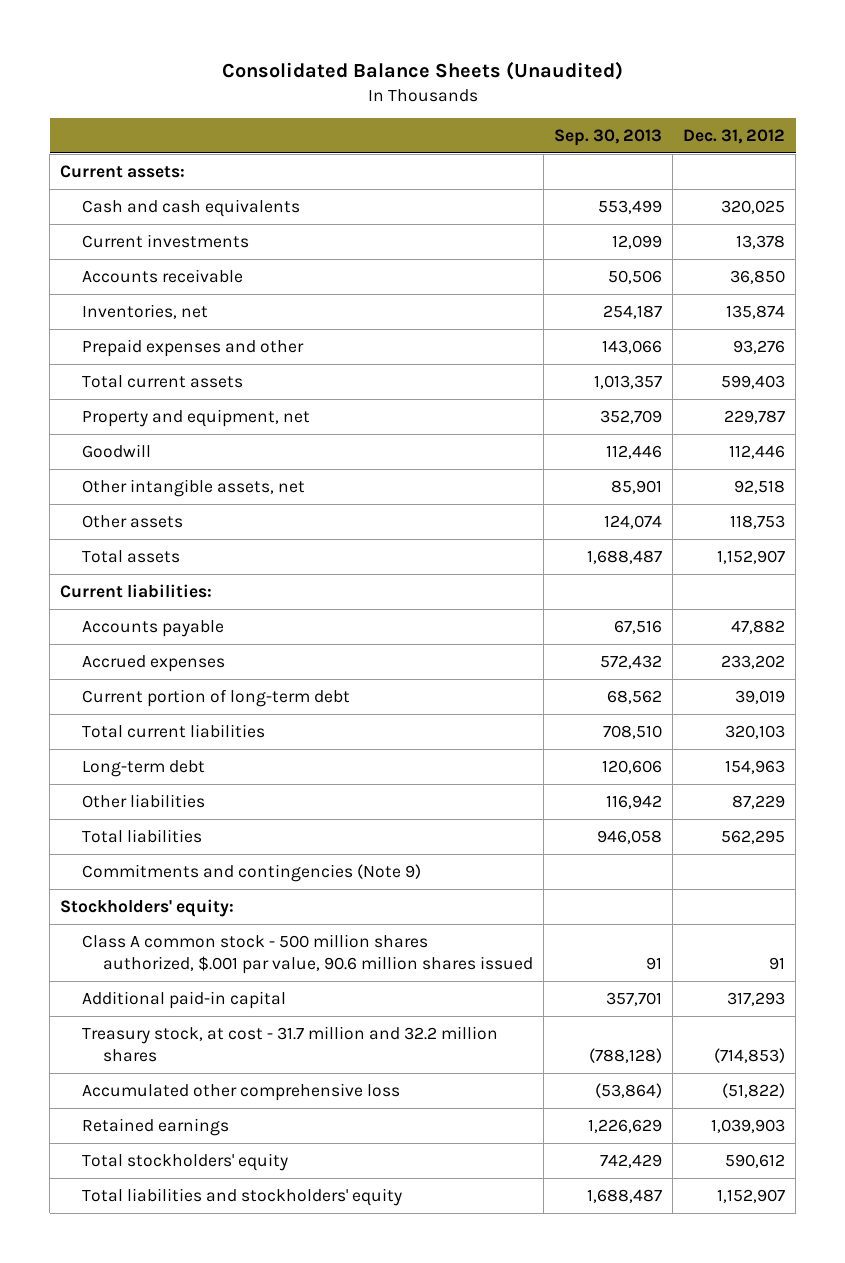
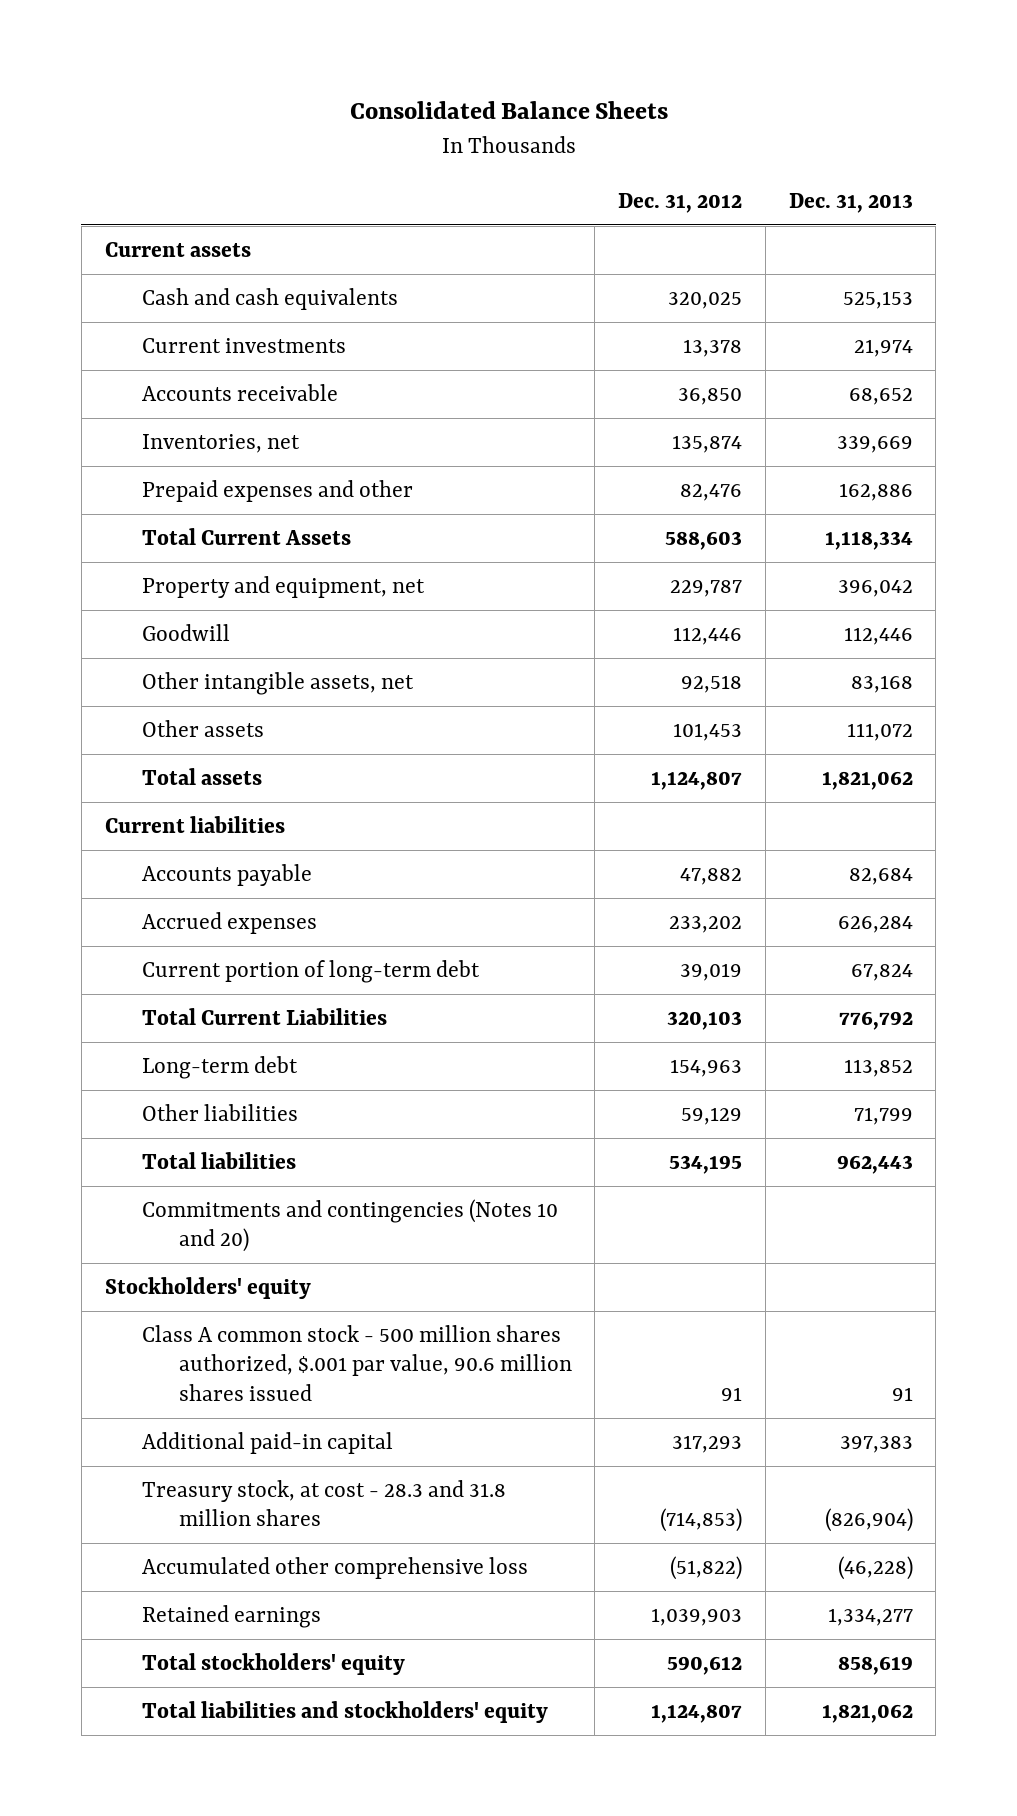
[221,60,623,80] Consolidated Balance Sheets (Unaudited) -> [349,101,668,120] Consolidated Balance Sheets
[553,128,662,146] Sep. 30, 2013 -> none
none -> [788,192,913,213] Dec. 31, 2013
[60,164,186,178] Current assets: -> [104,241,251,257] Current assets
[732,339,785,354] 93,276 -> [680,483,743,501] 82,476
[81,374,243,388] Total current assets -> [141,527,351,545] Total Current Assets
[720,374,785,389] 599,403 -> [665,530,743,550] 588,603
[729,514,785,529] 118,753 -> [673,722,743,741] 101,453
[716,549,785,564] 1,152,907 -> [651,770,743,790] 1,124,807
[60,583,213,598] Current liabilities: -> [104,815,285,833] Current liabilities
[81,723,265,738] Total current liabilities -> [141,1007,387,1025] Total Current Liabilities
[731,794,785,809] 87,229 -> [681,1106,743,1125] 59,129
[720,829,785,844] 562,295 -> [669,1154,743,1174] 534,195
[81,863,421,882] Commitments and contingencies (Note 9) -> [141,1198,558,1253] Commitments and contingencies (Notes 10 and 20)
[60,898,235,917] Stockholders' equity: -> [104,1276,311,1299] Stockholders' equity
[81,1025,498,1062] Treasury stock, at cost - 31.7 million and 32.2 million shares -> [141,1479,506,1527] Treasury stock, at cost - 28.3 and 31.8 million shares
[716,1188,785,1203] 1,152,907 -> [651,1703,743,1723] 1,124,807

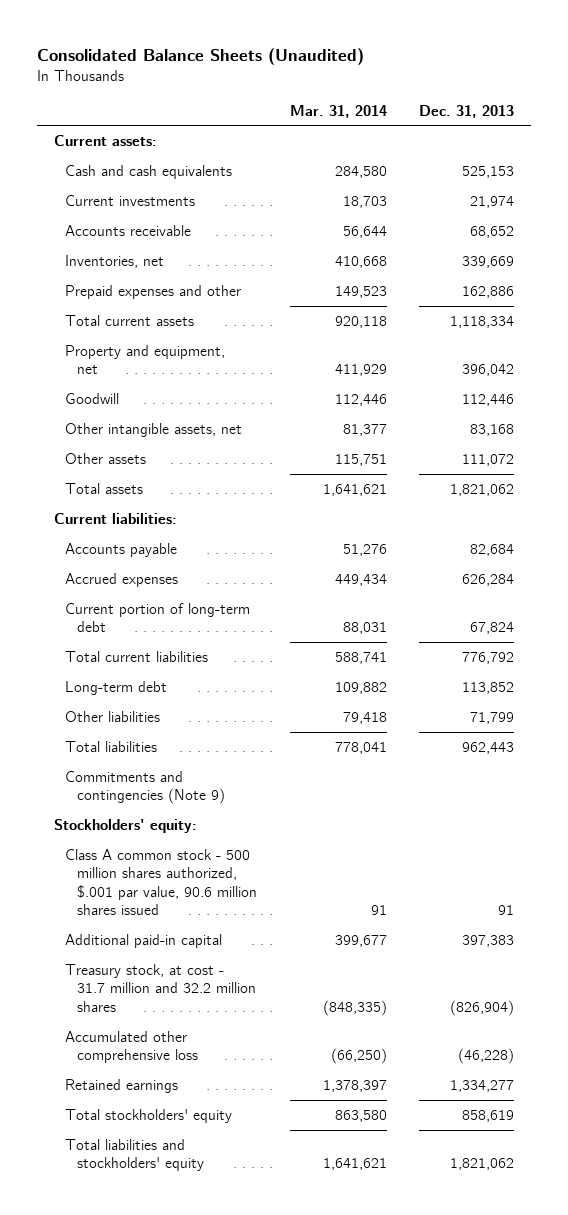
[349,101,668,120] Consolidated Balance Sheets -> [37,47,365,65] Consolidated Balance Sheets (Unaudited)
[618,192,743,213] Dec. 31, 2012 -> none
none -> [289,104,387,118] Mar. 31, 2014
[104,241,251,257] Current assets -> [53,135,157,147] Current assets:
[141,527,351,545] Total Current Assets -> [65,315,195,327] Total current assets
[104,815,285,833] Current liabilities -> [53,513,177,525] Current liabilities:
[141,1007,387,1025] Total Current Liabilities -> [65,651,209,663] Total current liabilities
[141,1198,558,1253] Commitments and contingencies (Notes 10 and 20) -> [65,771,225,805] Commitments and contingencies (Note 9)
[104,1276,311,1299] Stockholders' equity -> [53,819,197,834] Stockholders' equity:
[141,1479,506,1527] Treasury stock, at cost - 28.3 and 31.8 million shares -> [65,964,256,1012] Treasury stock, at cost - 31.7 million and 32.2 million shares

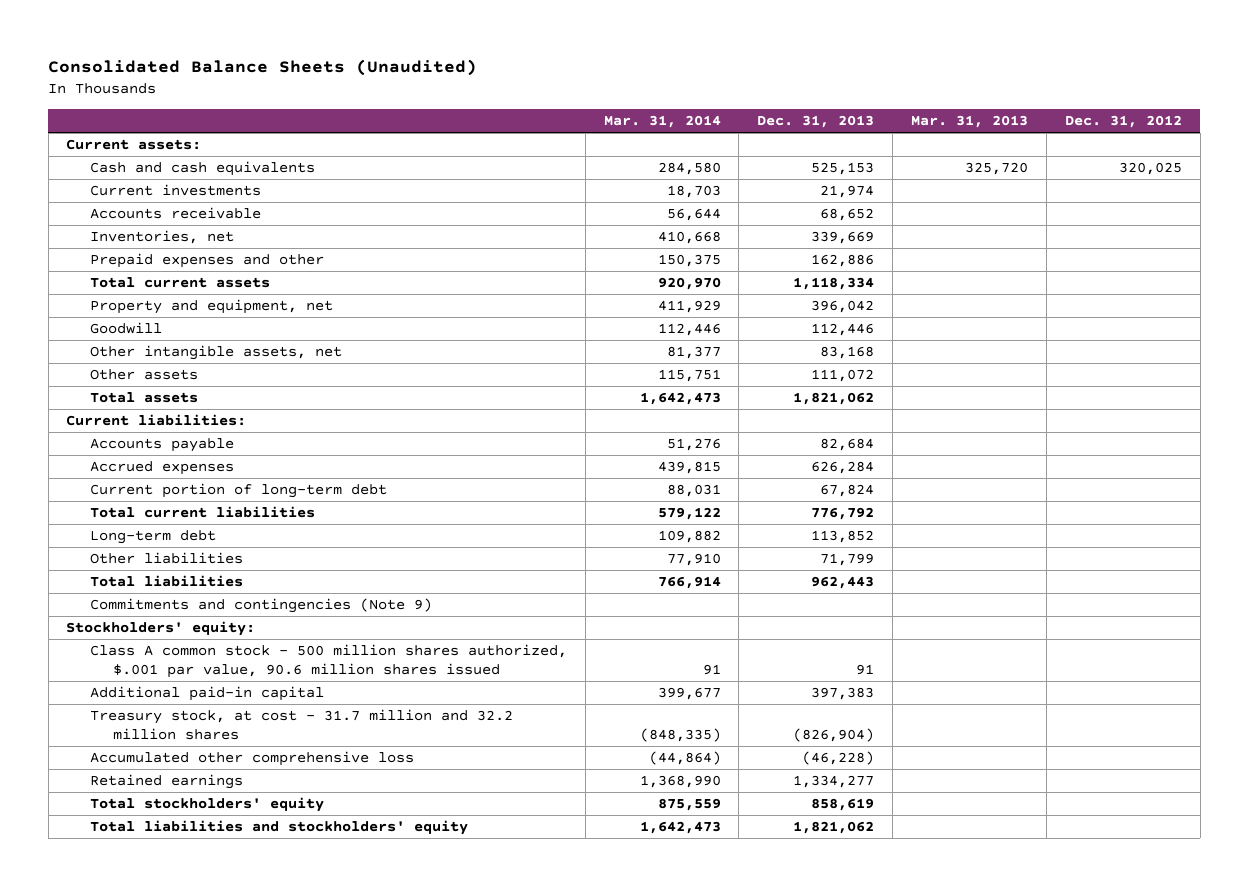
none -> [911,114,1029,128] Mar. 31, 2013
none -> [1064,114,1182,128] Dec. 31, 2012
[334,286,387,299] 149,523 -> [657,254,721,268] 150,375
[334,316,387,329] 920,118 -> [657,277,721,291] 920,970
[322,484,387,497] 1,641,621 -> [639,392,721,406] 1,642,473
[334,574,387,587] 449,434 -> [657,461,721,475] 439,815
[334,652,387,665] 588,741 -> [657,507,721,521] 579,122
[342,712,387,725] 79,418 -> [666,553,721,567] 77,910
[334,742,387,755] 778,041 -> [657,576,721,590] 766,914
[330,1048,387,1065] (66,250) -> [648,751,721,766] (44,864)
[322,1080,387,1093] 1,378,397 -> [639,775,721,789] 1,368,990
[334,1110,387,1123] 863,580 -> [657,798,721,812] 875,559
[322,1158,387,1171] 1,641,621 -> [639,821,721,835] 1,642,473

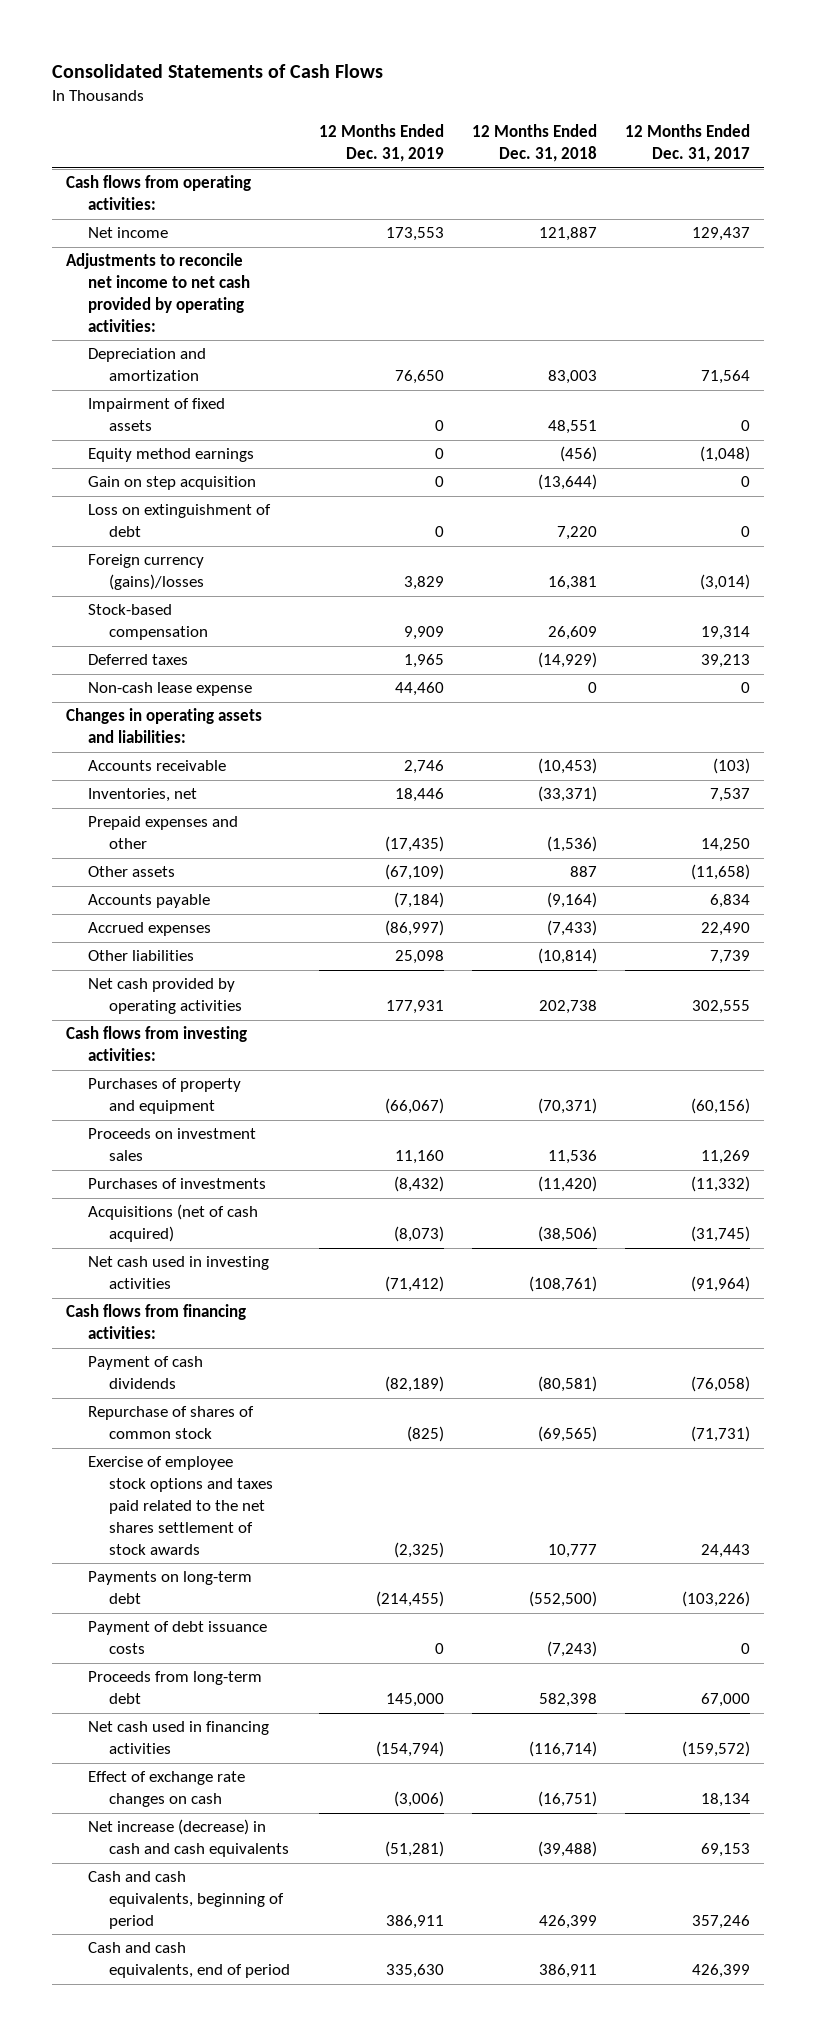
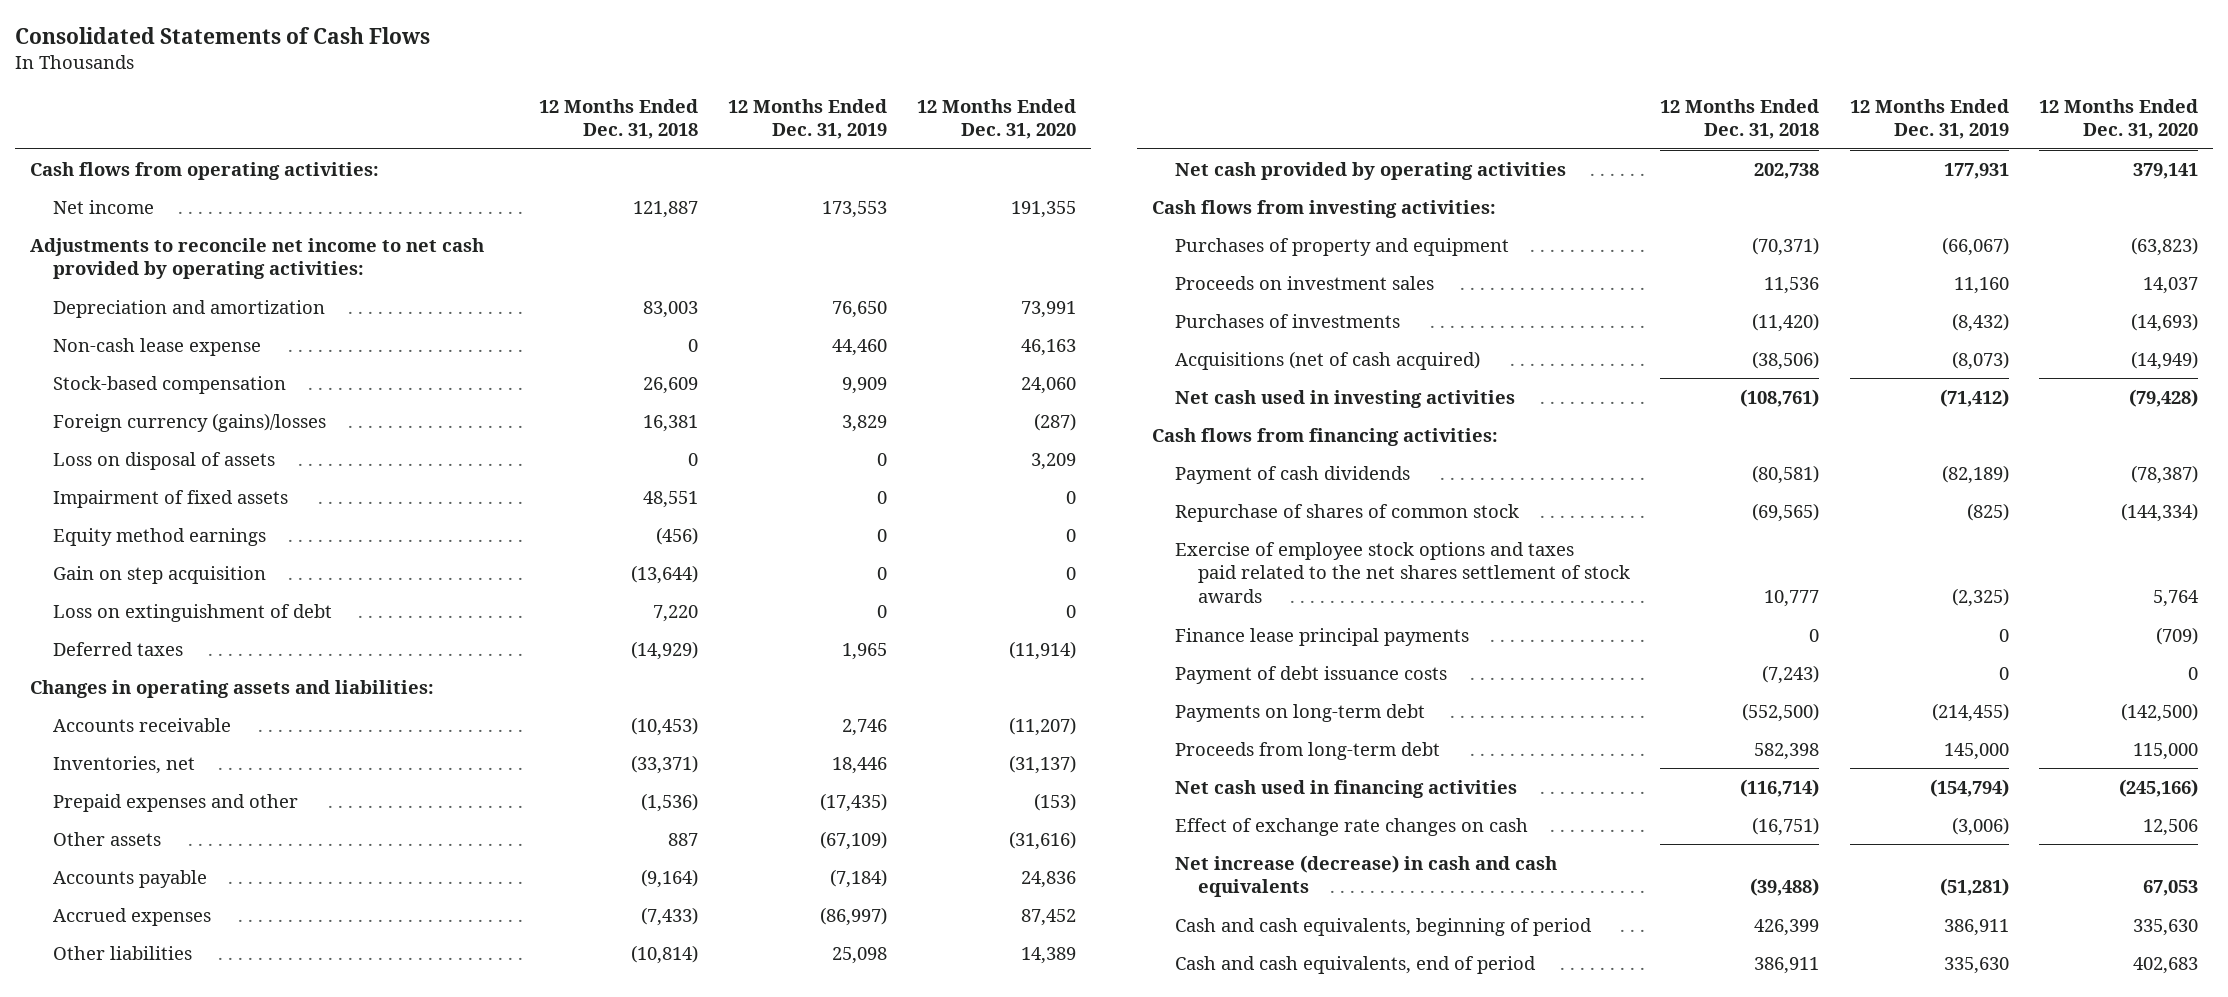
[624,124,750,163] 12 Months Ended Dec. 31, 2017 -> none
none -> [917,98,1077,140] 12 Months Ended Dec. 31, 2020
[87,682,252,697] Non-cash lease expense -> [53,337,262,356] Non-cash lease expense
[87,604,209,641] Stock-based compensation -> [53,375,287,394] Stock-based compensation
[87,554,205,591] Foreign currency (gains)/losses -> [53,412,327,432] Foreign currency (gains)/losses
none -> [53,451,276,470] Loss on disposal of assets
none -> [1175,627,1470,646] Finance lease principal payments
[87,1571,252,1605] Payments on long-term debt -> [1175,703,1426,722] Payments on long-term debt

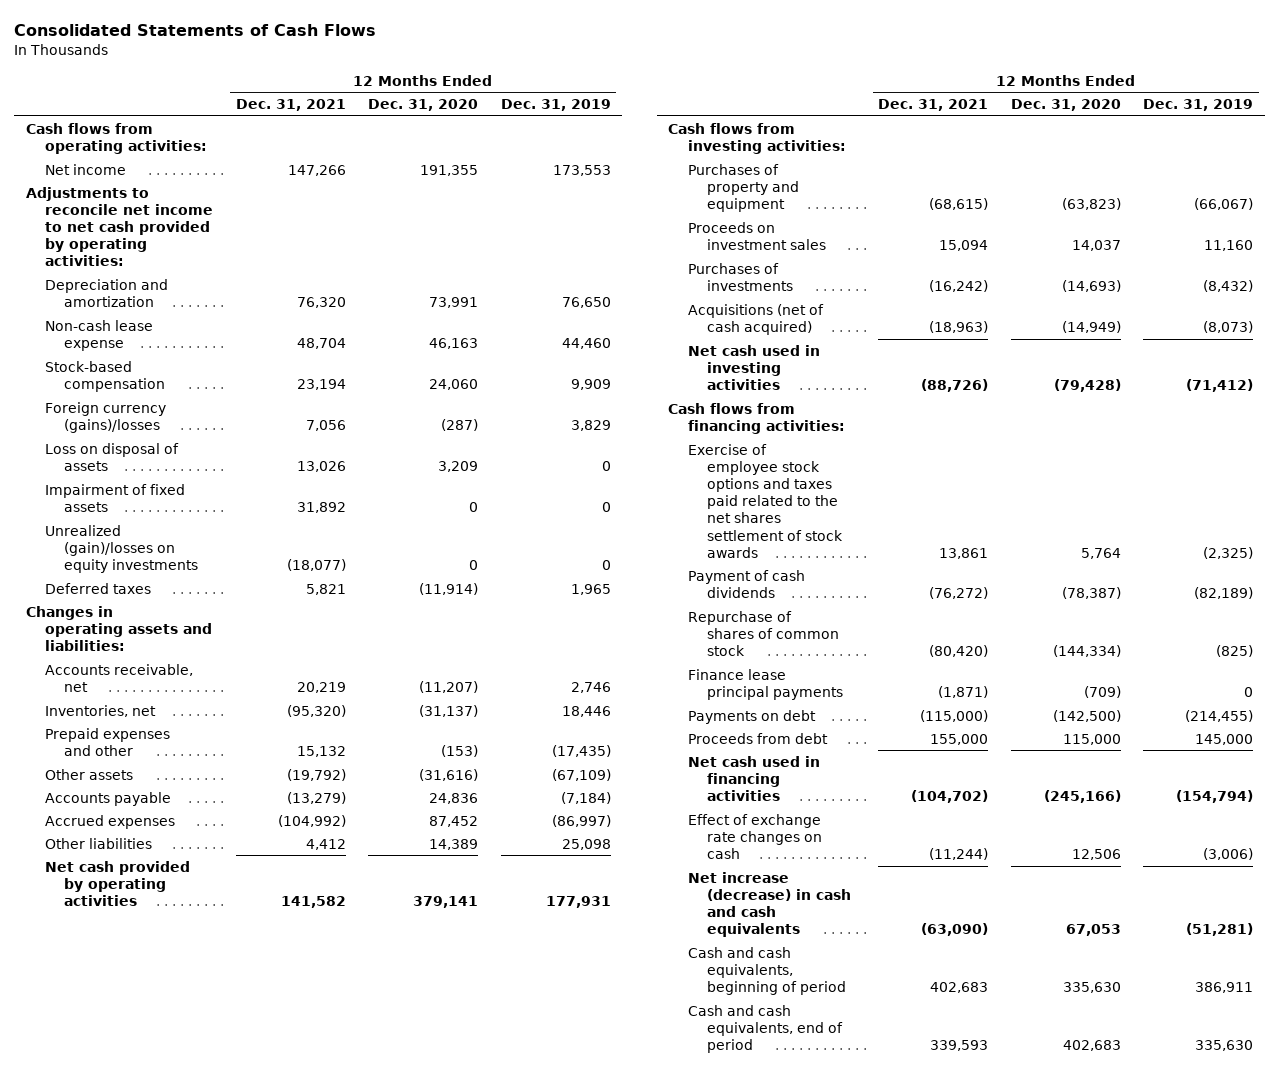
[538,98,698,140] 12 Months Ended Dec. 31, 2018 -> none
none -> [235,99,346,112] Dec. 31, 2021
[53,527,267,546] Equity method earnings -> none
[53,565,267,584] Gain on step acquisition -> none
[53,603,333,622] Loss on extinguishment of debt -> none
none -> [44,524,199,574] Unrealized (gain)/losses on equity investments
[53,717,232,732] Accounts receivable -> [44,663,193,692] Accounts receivable, net
[1175,541,1631,604] Exercise of employee stock options and taxes paid related to the net shares settlement of stock awards -> [687,443,844,558] Exercise of employee stock options and taxes paid related to the net shares settlement of stock awards
[1175,665,1448,684] Payment of debt issuance costs -> none
[1175,703,1426,722] Payments on long-term debt -> [687,709,816,724] Payments on debt
[1175,741,1441,760] Proceeds from long-term debt -> [687,732,828,744] Proceeds from debt

